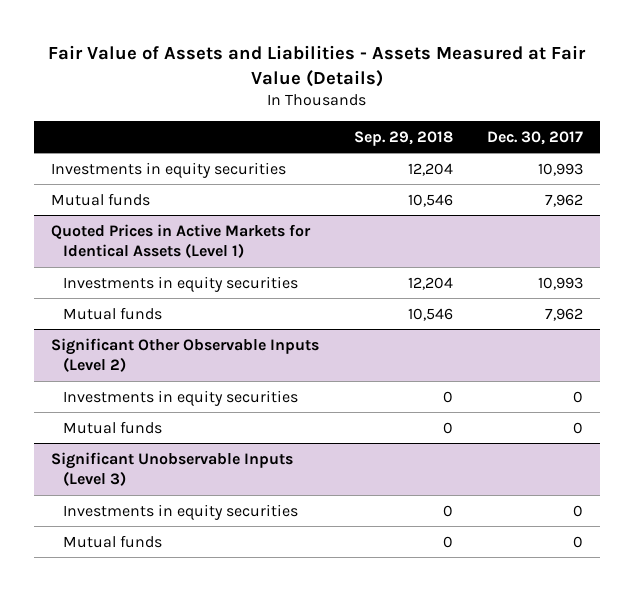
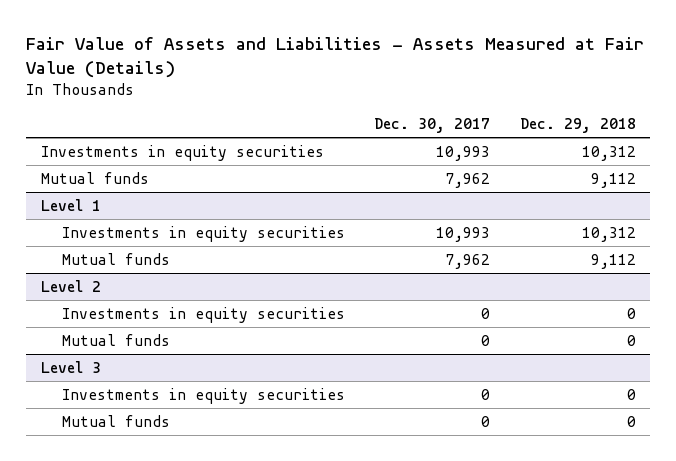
[353,130,453,146] Sep. 29, 2018 -> none
none -> [519,118,636,134] Dec. 29, 2018
[51,223,312,259] Quoted Prices in Active Markets for Identical Assets (Level 1) -> [40,198,101,211] Level 1
[51,337,320,373] Significant Other Observable Inputs (Level 2) -> [40,279,101,292] Level 2
[51,451,294,487] Significant Unobservable Inputs (Level 3) -> [40,360,101,373] Level 3

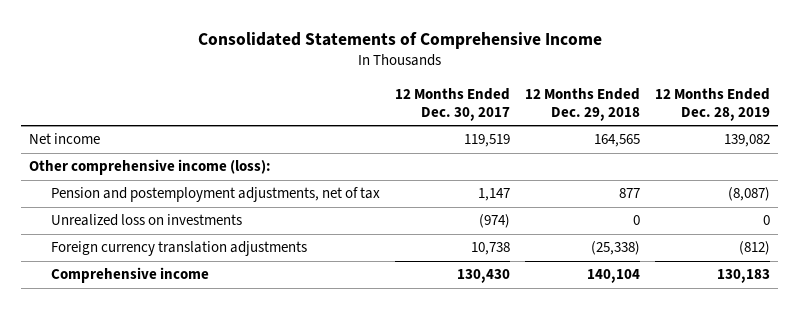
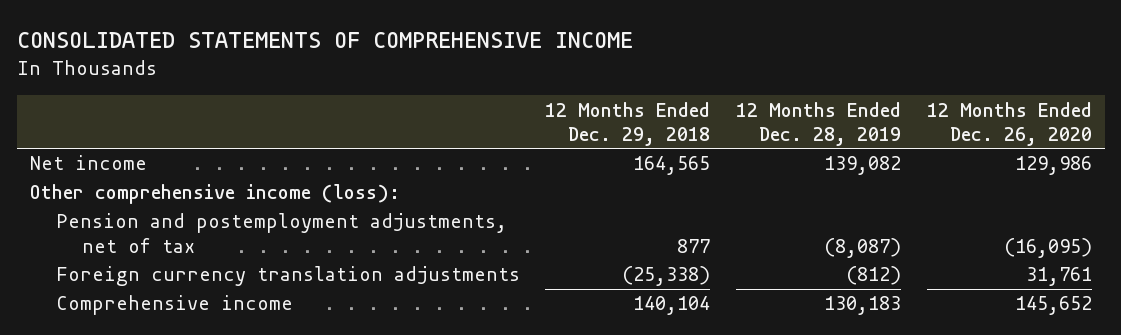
[197,31,602,49] Consolidated Statements of Comprehensive Income -> [16,31,633,48] CONSOLIDATED STATEMENTS OF COMPREHENSIVE INCOME
[394,87,510,121] 12 Months Ended Dec. 30, 2017 -> none
none -> [926,101,1092,146] 12 Months Ended Dec. 26, 2020
[50,214,242,227] Unrealized loss on investments -> none

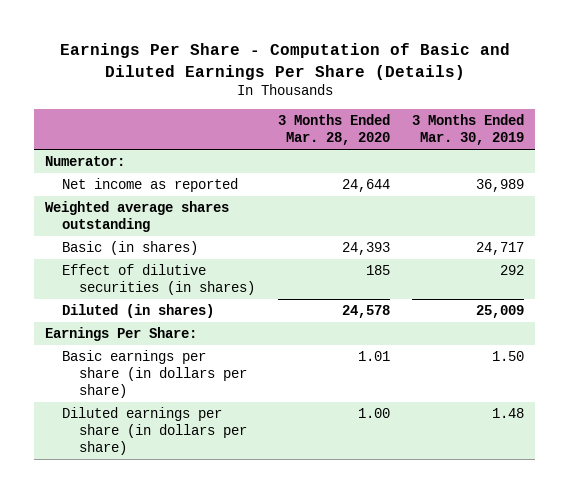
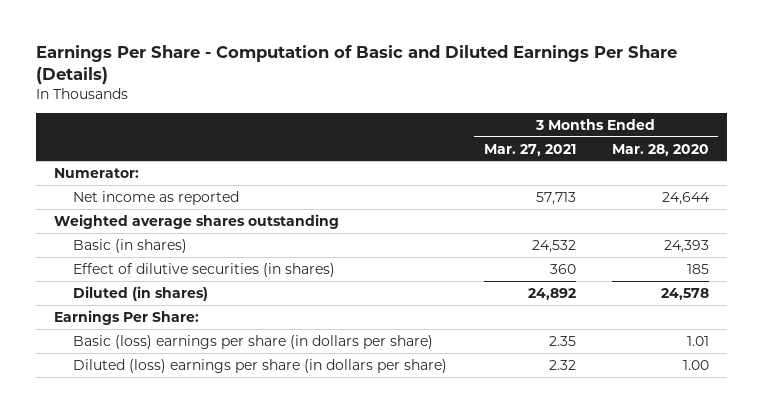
[412,114,525,145] 3 Months Ended Mar. 30, 2019 -> none
none -> [483,143,576,156] Mar. 27, 2021
[62,350,248,398] Basic earnings per share (in dollars per share) -> [73,334,434,349] Basic (loss) earnings per share (in dollars per share)
[62,407,248,455] Diluted earnings per share (in dollars per share) -> [73,358,448,373] Diluted (loss) earnings per share (in dollars per share)

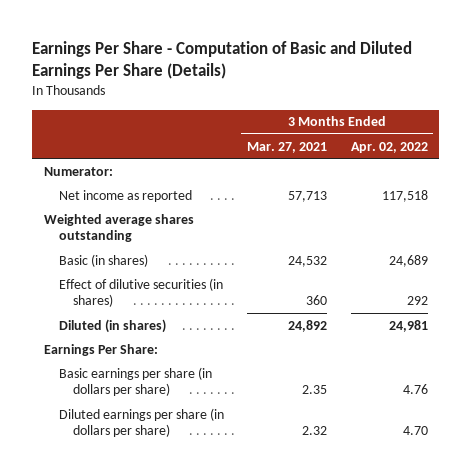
[611,143,709,156] Mar. 28, 2020 -> none
none -> [350,141,428,153] Apr. 02, 2022
[73,334,434,349] Basic (loss) earnings per share (in dollars per share) -> [58,366,212,397] Basic earnings per share (in dollars per share)
[73,358,448,373] Diluted (loss) earnings per share (in dollars per share) -> [58,407,224,438] Diluted earnings per share (in dollars per share)

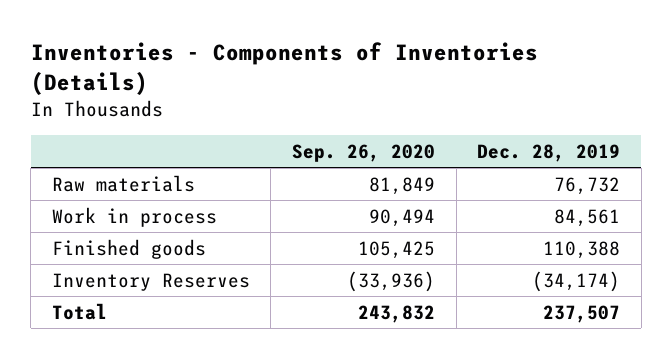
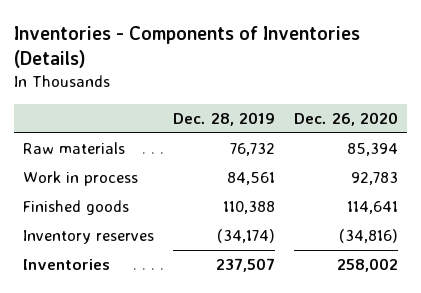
[291,143,435,162] Sep. 26, 2020 -> none
none -> [293,111,398,126] Dec. 26, 2020
[51,272,250,291] Inventory Reserves -> [23,229,155,244] Inventory reserves
[51,302,107,320] Total -> [23,258,111,270] Inventories

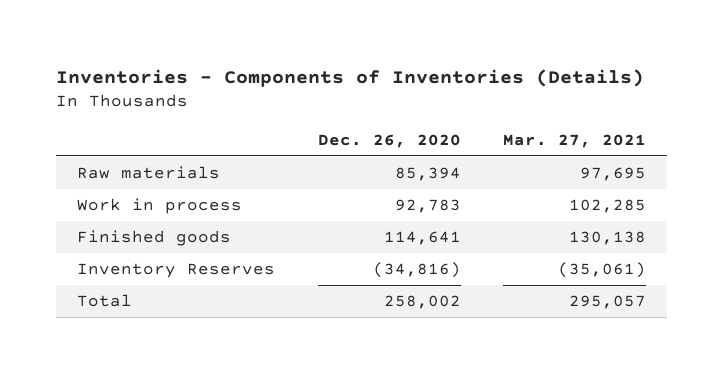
[172,111,275,126] Dec. 28, 2019 -> none
none -> [503,133,647,148] Mar. 27, 2021
[23,229,155,244] Inventory reserves -> [77,263,276,279] Inventory Reserves
[23,258,111,270] Inventories -> [77,294,133,308] Total

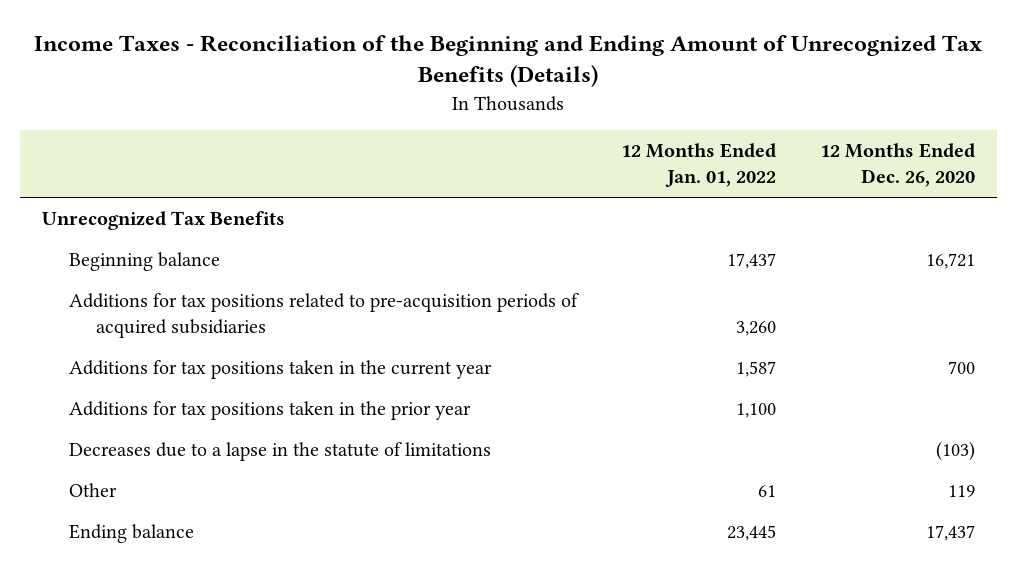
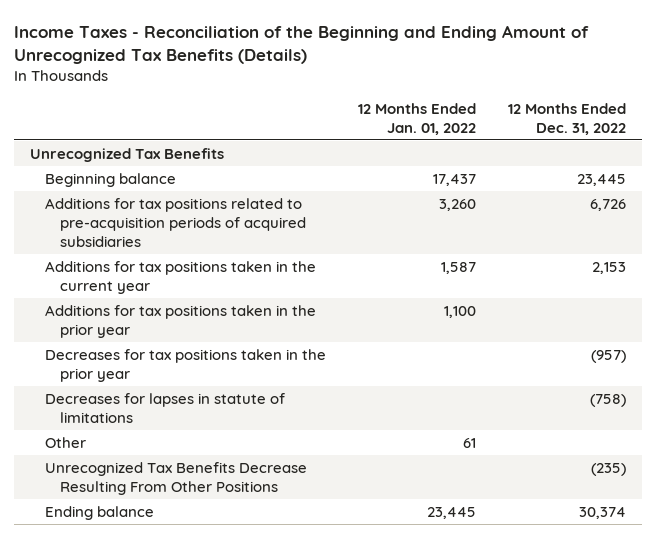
[819,143,975,188] 12 Months Ended Dec. 26, 2020 -> none
none -> [507,102,626,135] 12 Months Ended Dec. 31, 2022
none -> [45,348,327,382] Decreases for tax positions taken in the prior year
[68,442,491,462] Decreases due to a lapse in the statute of limitations -> [45,392,286,423] Decreases for lapses in statute of limitations
none -> [45,461,308,495] Unrecognized Tax Benefits Decrease Resulting From Other Positions

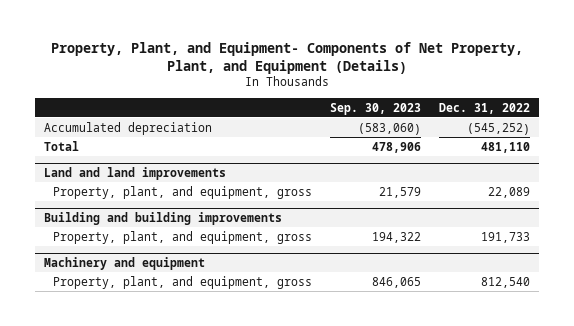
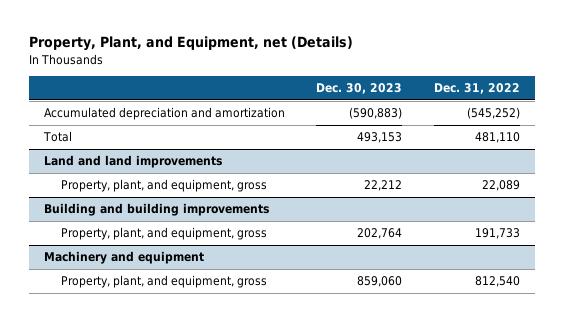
[50,41,523,74] Property, Plant, and Equipment- Components of Net Property, Plant, and Equipment (Details) -> [28,36,353,52] Property, Plant, and Equipment, net (Details)
[329,102,421,115] Sep. 30, 2023 -> none
none -> [316,83,403,95] Dec. 30, 2023
[43,121,212,135] Accumulated depreciation -> [44,107,286,121] Accumulated depreciation and amortization

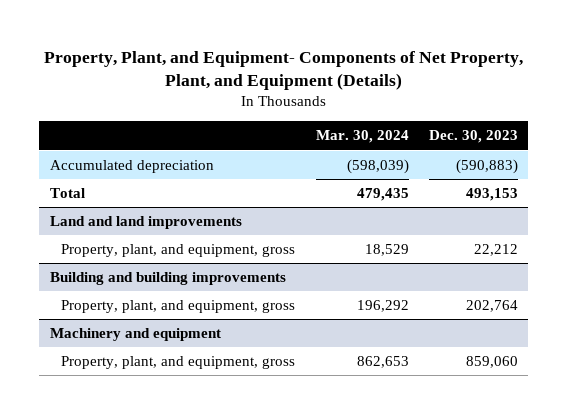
[28,36,353,52] Property, Plant, and Equipment, net (Details) -> [43,50,523,91] Property, Plant, and Equipment- Components of Net Property, Plant, and Equipment (Details)
[433,83,520,95] Dec. 31, 2022 -> none
none -> [315,130,409,144] Mar. 30, 2024
[44,107,286,121] Accumulated depreciation and amortization -> [49,159,214,173] Accumulated depreciation

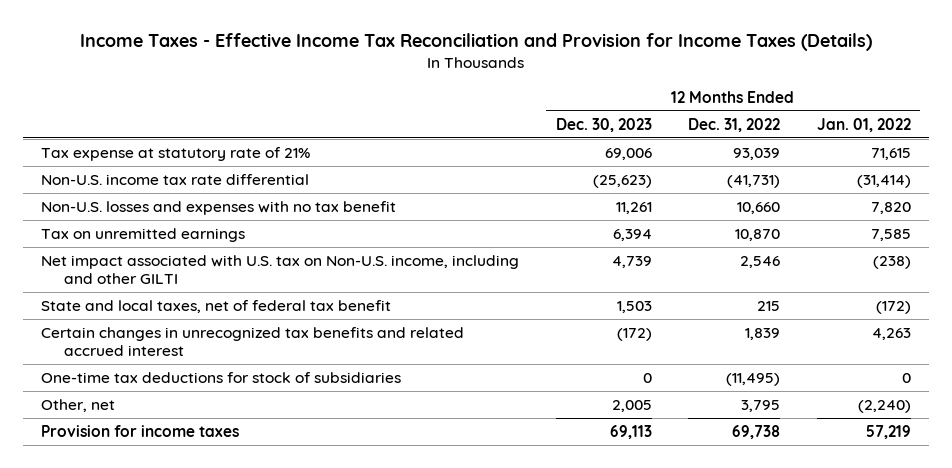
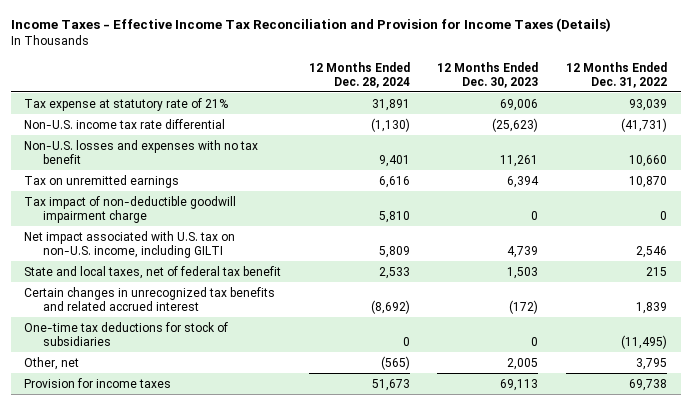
[816,117,911,132] Jan. 01, 2022 -> none
none -> [308,61,410,88] 12 Months Ended Dec. 28, 2024
none -> [24,195,237,223] Tax impact of non-deductible goodwill impairment charge
[40,255,519,285] Net impact associated with U.S. tax on Non-U.S. income, including and other GILTI -> [24,230,236,258] Net impact associated with U.S. tax on non-U.S. income, including GILTI

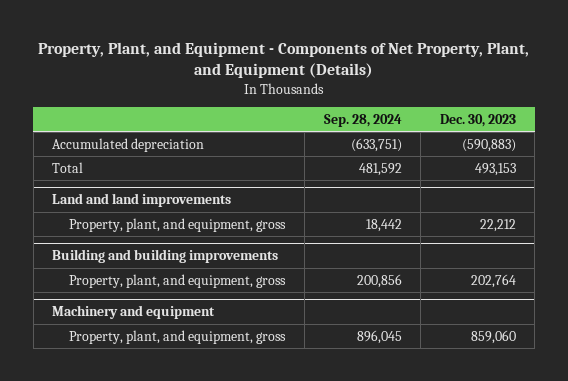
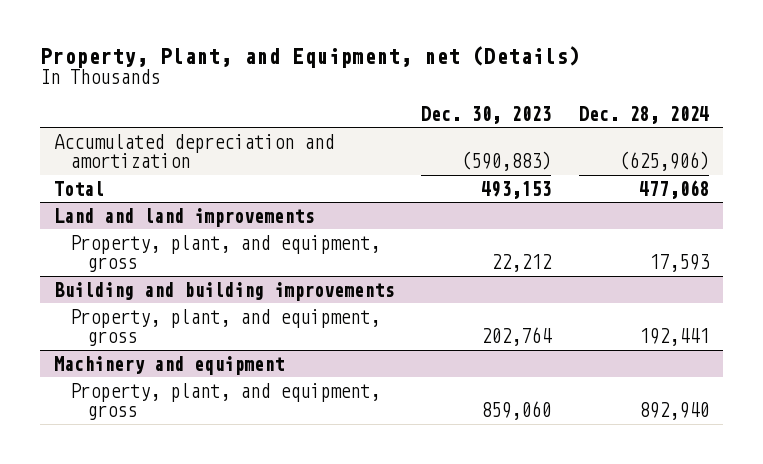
[38,42,530,79] Property, Plant, and Equipment - Components of Net Property, Plant, and Equipment (Details) -> [39,45,580,68] Property, Plant, and Equipment, net (Details)
[323,113,402,127] Sep. 28, 2024 -> none
none -> [579,105,710,124] Dec. 28, 2024
[52,137,205,152] Accumulated depreciation -> [53,133,334,169] Accumulated depreciation and amortization

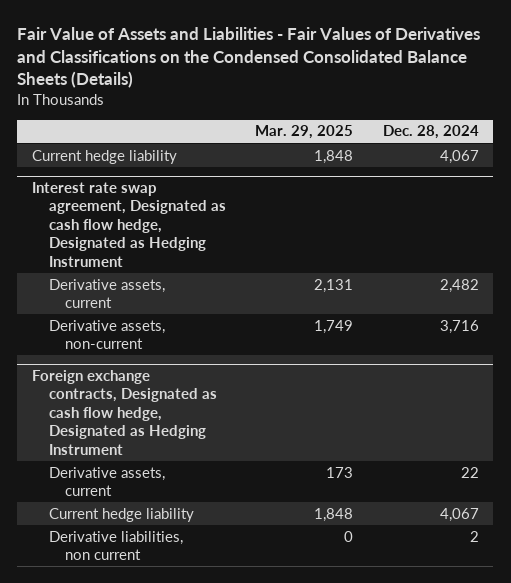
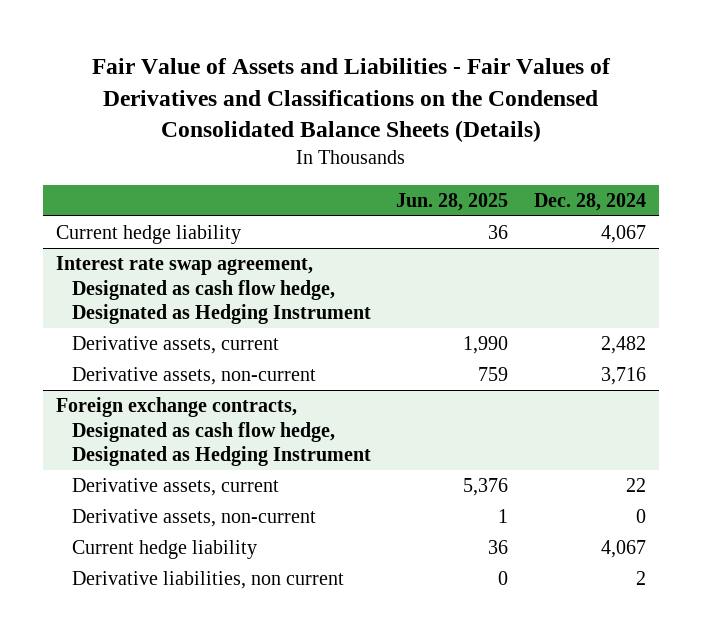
[255,125,354,140] Mar. 29, 2025 -> none
none -> [396,192,509,211] Jun. 28, 2025
none -> [71,509,316,528] Derivative assets, non-current

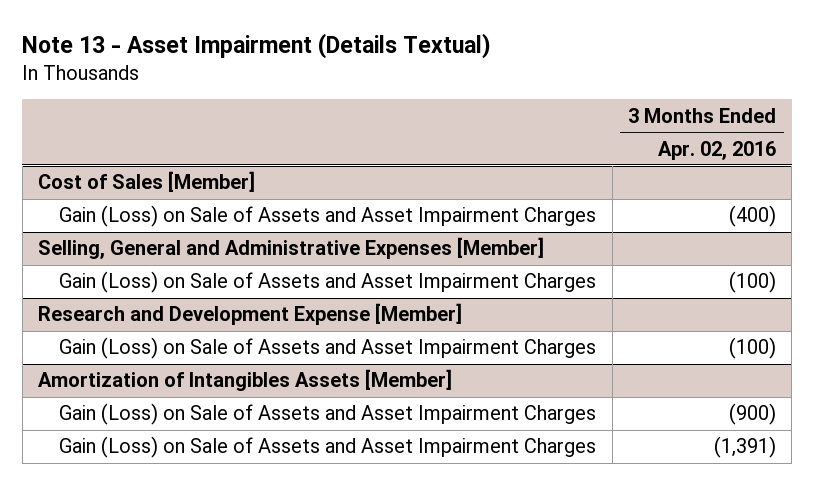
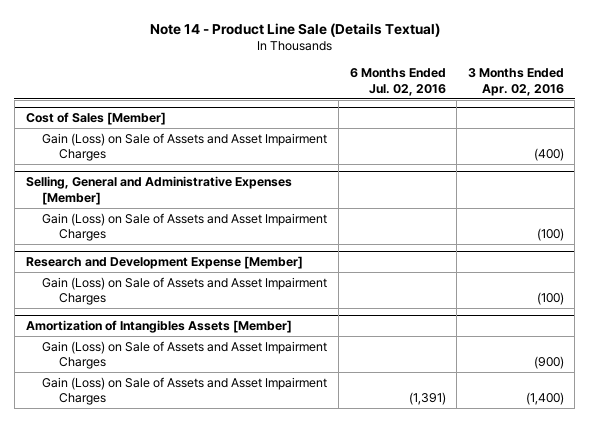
[22,32,492,59] Note 13 - Asset Impairment (Details Textual) -> [149,22,440,37] Note 14 - Product Line Sale (Details Textual)
none -> [349,68,446,97] 6 Months Ended Jul. 02, 2016
[713,436,776,459] (1,391) -> [525,392,564,406] (1,400)

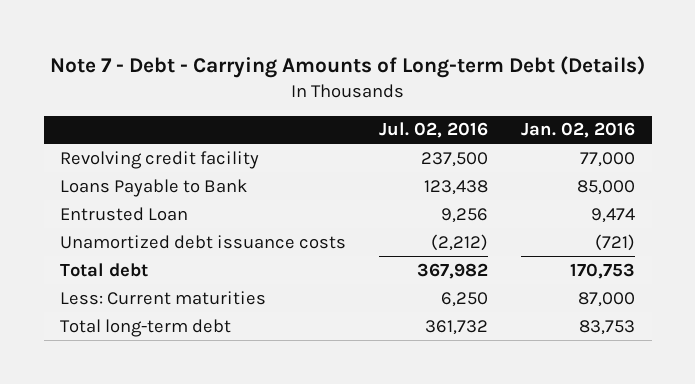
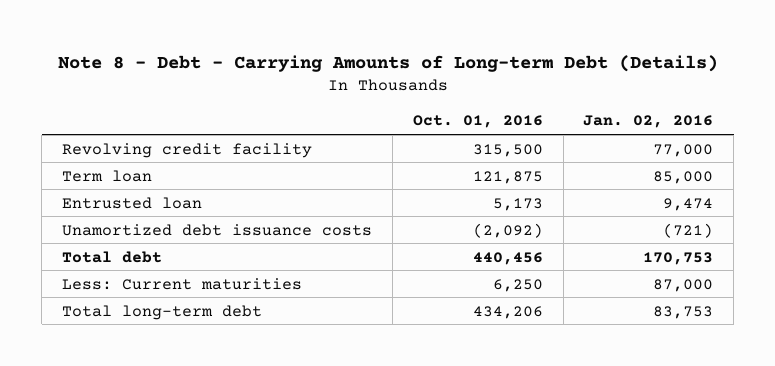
[49,56,645,79] Note 7 - Debt - Carrying Amounts of Long-term Debt (Details) -> [57,54,718,72] Note 8 - Debt - Carrying Amounts of Long-term Debt (Details)
[379,122,489,139] Jul. 02, 2016 -> none
none -> [412,115,543,129] Oct. 01, 2016
[60,178,248,197] Loans Payable to Bank -> [61,169,152,182] Term loan
[60,206,189,221] Entrusted Loan -> [61,196,202,209] Entrusted loan

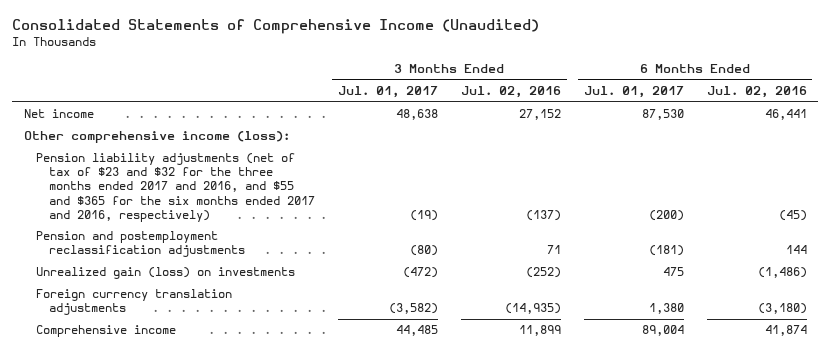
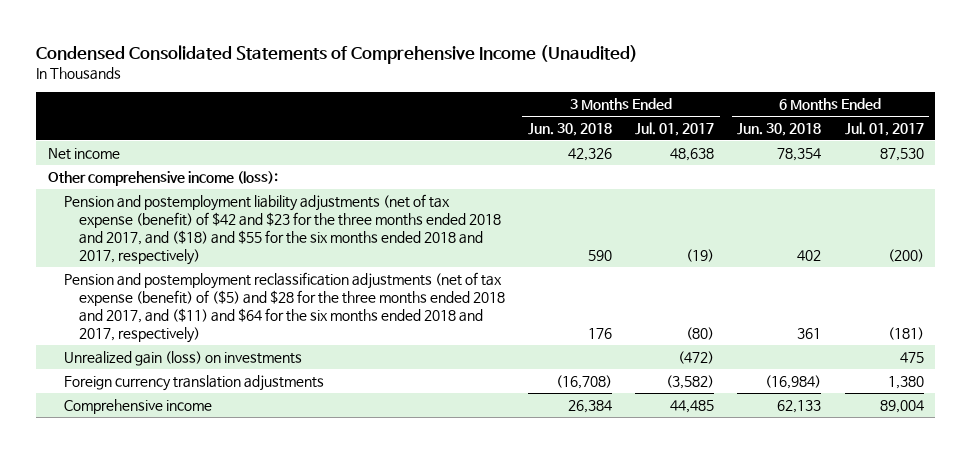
[12,19,540,35] Consolidated Statements of Comprehensive Income (Unaudited) -> [36,44,639,64] Condensed Consolidated Statements of Comprehensive Income (Unaudited)
[460,86,561,99] Jul. 02, 2016 -> none
[706,86,807,99] Jul. 02, 2016 -> none
none -> [528,123,613,137] Jun. 30, 2018
none -> [737,123,822,137] Jun. 30, 2018
[36,153,316,222] Pension liability adjustments (net of tax of $23 and $32 for the three months ended 2017 and 2016, and $55 and $365 for the six months ended 2017 and 2016, respectively) -> [63,194,502,265] Pension and postemployment liability adjustments (net of tax expense (benefit) of $42 and $23 for the three months ended 2018 and 2017, and ($18) and $55 for the six months ended 2018 and 2017, respectively)
[36,231,246,258] Pension and postemployment reclassification adjustments -> [63,272,506,343] Pension and postemployment reclassification adjustments (net of tax expense (benefit) of ($5) and $28 for the three months ended 2018 and 2017, and ($11) and $64 for the six months ended 2018 and 2017, respectively)

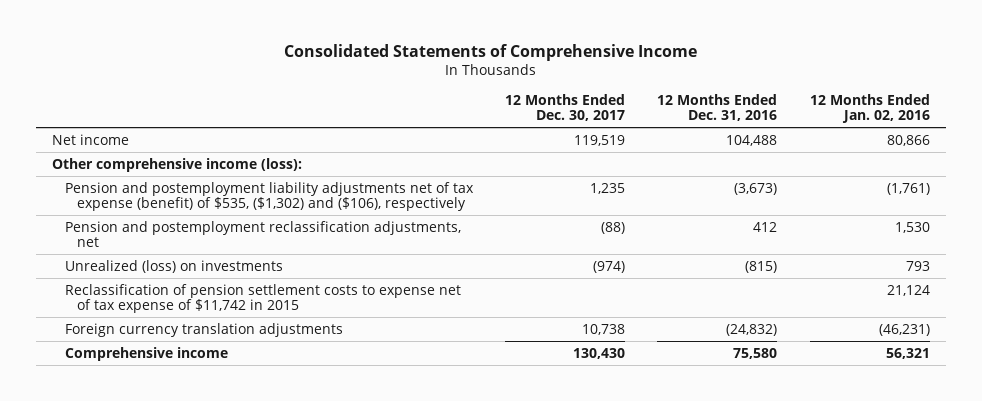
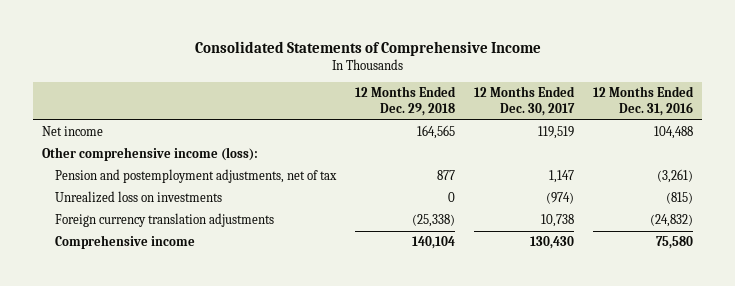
[809,93,930,124] 12 Months Ended Jan. 02, 2016 -> none
none -> [354,86,456,117] 12 Months Ended Dec. 29, 2018
[64,181,474,212] Pension and postemployment liability adjustments net of tax expense (benefit) of $535, ($1,302) and ($106), respectively -> none
[64,283,461,314] Reclassification of pension settlement costs to expense net of tax expense of $11,742 in 2015 -> none
[64,220,461,248] Pension and postemployment reclassification adjustments, net -> [55,169,338,184] Pension and postemployment adjustments, net of tax
[600,221,625,234] (88) -> [548,170,574,184] 1,147
[753,221,778,232] 412 -> [656,169,693,184] (3,261)
[64,259,283,273] Unrealized (loss) on investments -> [55,191,223,204] Unrealized loss on investments

